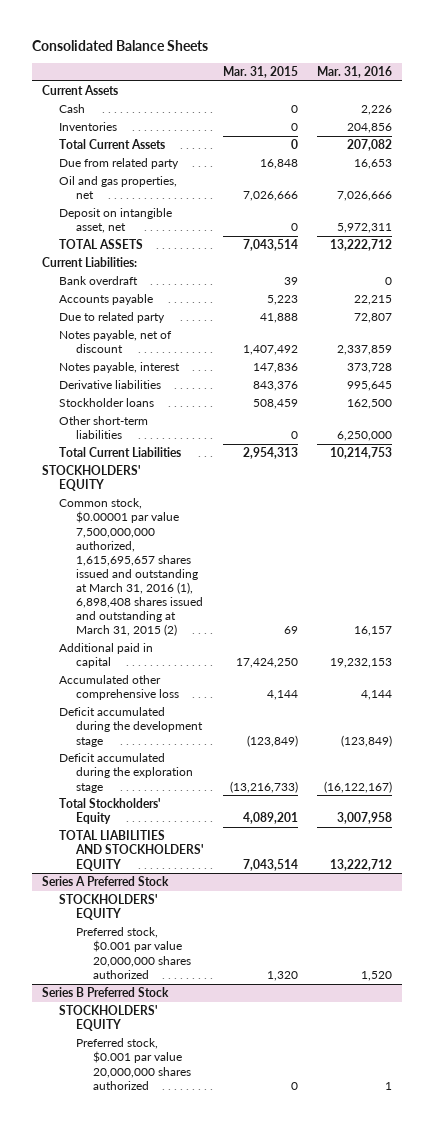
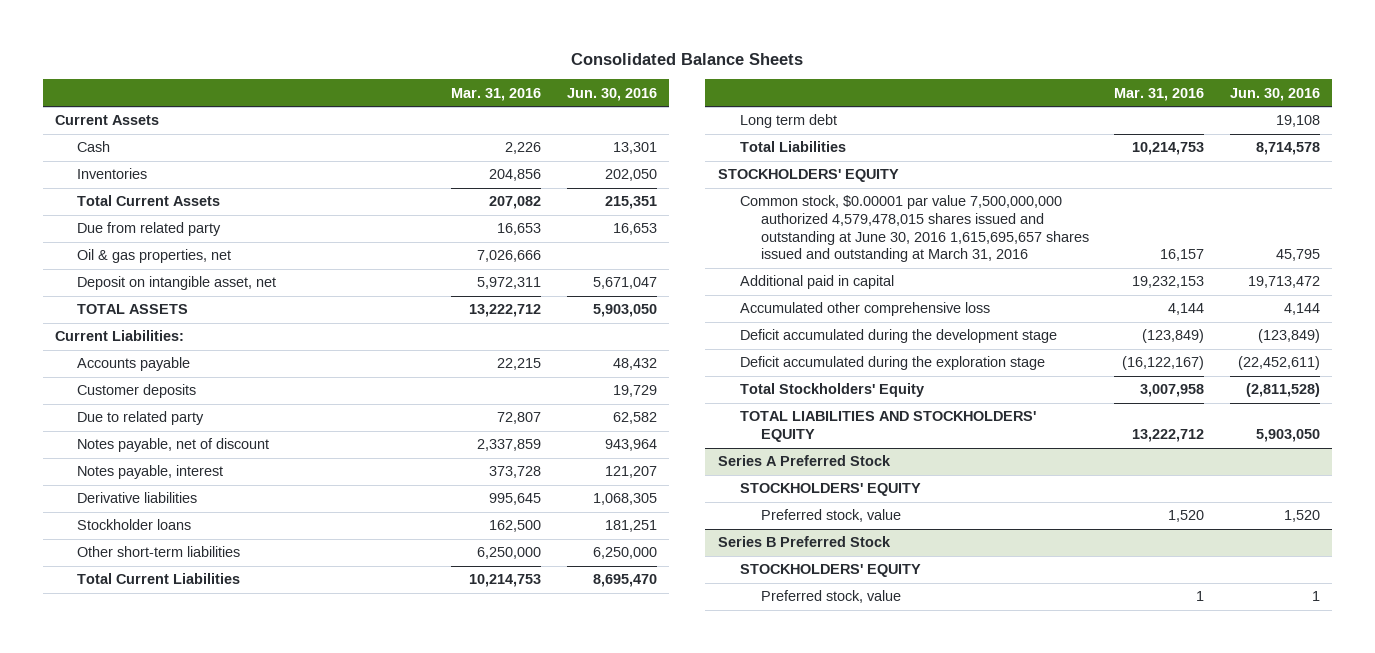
[223,66,299,79] Mar. 31, 2015 -> none
none -> [566,87,657,101] Jun. 30, 2016
[58,176,177,200] Oil and gas properties, net -> [76,249,231,264] Oil & gas properties, net
[58,276,138,286] Bank overdraft -> none
none -> [76,384,196,399] Customer deposits
none -> [739,114,837,129] Long term debt
none -> [739,141,846,153] Total Liabilities
[58,498,203,637] Common stock, $0.00001 par value 7,500,000,000 authorized, 1,615,695,657 shares issued and outstanding at March 31, 2016 (1), 6,898,408 shares issued and outstanding at March 31, 2015 (2) -> [739,195,1089,263] Common stock, $0.00001 par value 7,500,000,000 authorized 4,579,478,015 shares issued and outstanding at June 30, 2016 1,615,695,657 shares issued and outstanding at March 31, 2016
[75,927,191,979] Preferred stock, $0.001 par value 20,000,000 shares authorized -> [760,509,901,523] Preferred stock, value
[75,1038,191,1090] Preferred stock, $0.001 par value 20,000,000 shares authorized -> [760,590,901,604] Preferred stock, value

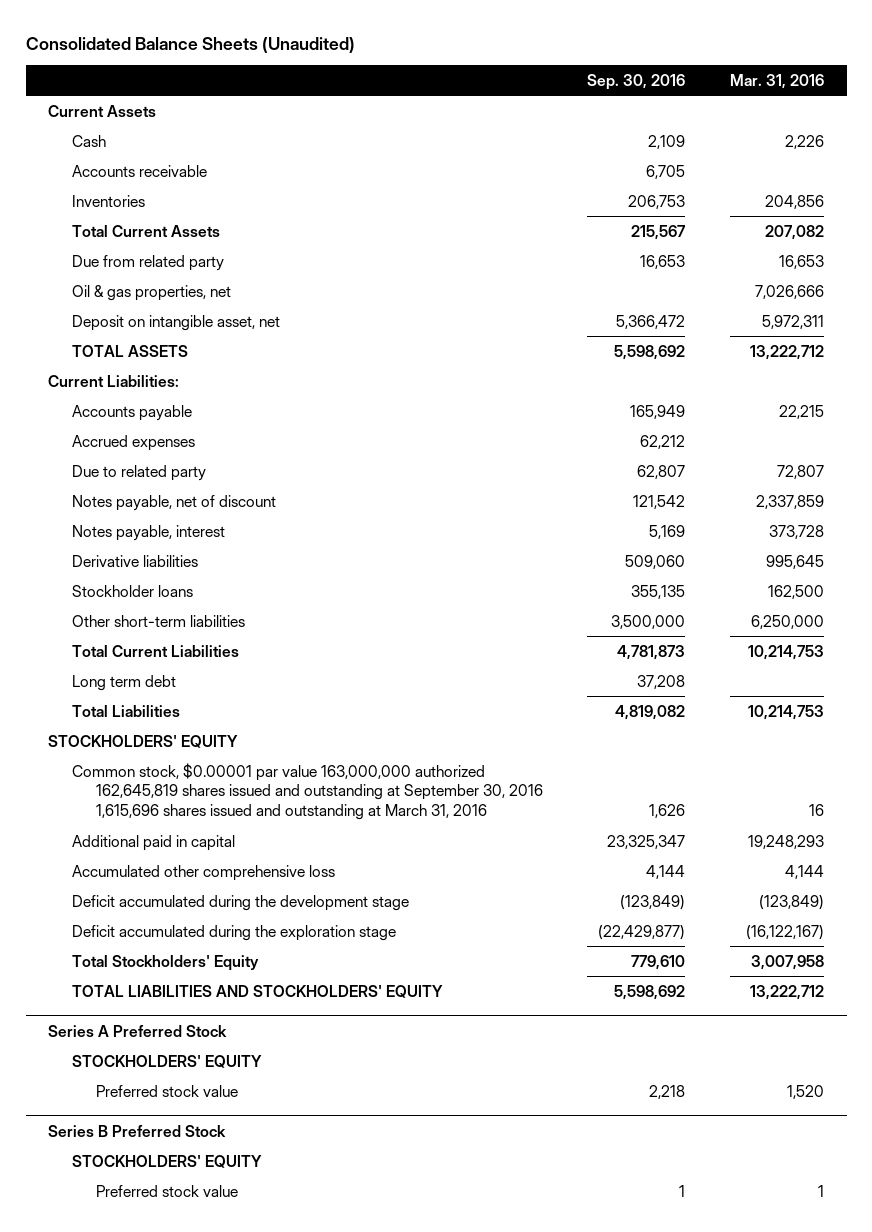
[571,52,804,65] Consolidated Balance Sheets -> [25,36,355,53] Consolidated Balance Sheets (Unaudited)
[566,87,657,101] Jun. 30, 2016 -> none
none -> [587,73,686,90] Sep. 30, 2016
none -> [71,164,207,177] Accounts receivable
[76,384,196,399] Customer deposits -> none
none -> [71,434,195,451] Accrued expenses
[739,195,1089,263] Common stock, $0.00001 par value 7,500,000,000 authorized 4,579,478,015 shares issued and outstanding at June 30, 2016 1,615,695,657 shares issued and outstanding at March 31, 2016 -> [71,762,543,821] Common stock, $0.00001 par value 163,000,000 authorized 162,645,819 shares issued and outstanding at September 30, 2016 1,615,696 shares issued and outstanding at March 31, 2016
[1160,249,1205,262] 16,157 -> [809,804,825,817] 16
[1132,276,1205,289] 19,232,153 -> [748,834,825,849] 19,248,293
[760,509,901,523] Preferred stock, value -> [95,1084,238,1097] Preferred stock value
[760,590,901,604] Preferred stock, value -> [95,1184,238,1197] Preferred stock value

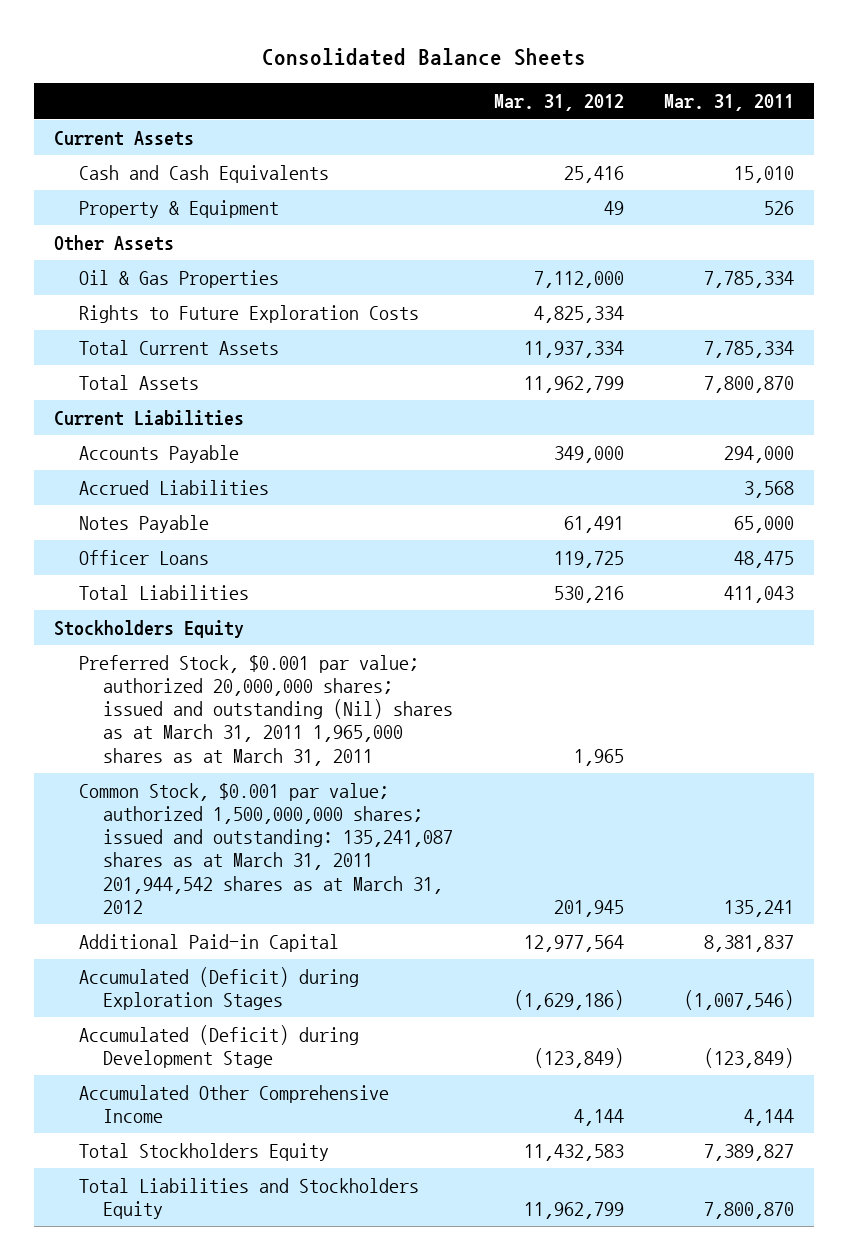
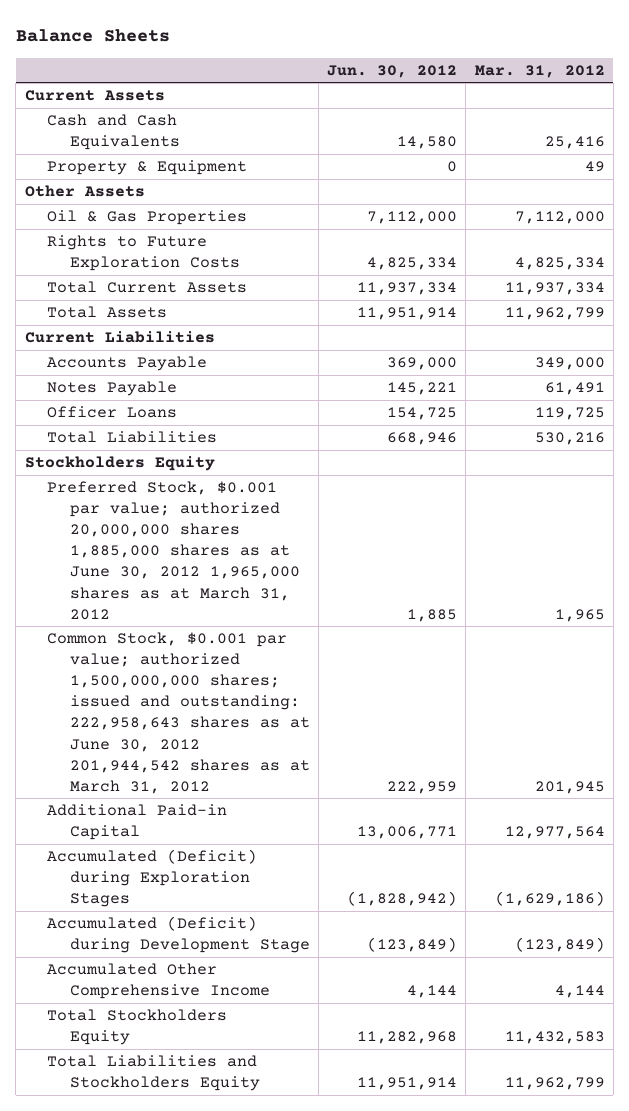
[262,47,587,66] Consolidated Balance Sheets -> [15,29,170,43] Balance Sheets
[664,94,795,112] Mar. 31, 2011 -> none
none -> [327,64,458,78] Jun. 30, 2012
[78,479,269,495] Accrued Liabilities -> none
[78,654,454,766] Preferred Stock, $0.001 par value; authorized 20,000,000 shares; issued and outstanding (Nil) shares as at March 31, 2011 1,965,000 shares as at March 31, 2011 -> [47,481,301,620] Preferred Stock, $0.001 par value; authorized 20,000,000 shares 1,885,000 shares as at June 30, 2012 1,965,000 shares as at March 31, 2012
[78,782,454,914] Common Stock, $0.001 par value; authorized 1,500,000,000 shares; issued and outstanding: 135,241,087 shares as at March 31, 2011 201,944,542 shares as at March 31, 2012 -> [47,632,311,794] Common Stock, $0.001 par value; authorized 1,500,000,000 shares; issued and outstanding: 222,958,643 shares as at June 30, 2012 201,944,542 shares as at March 31, 2012

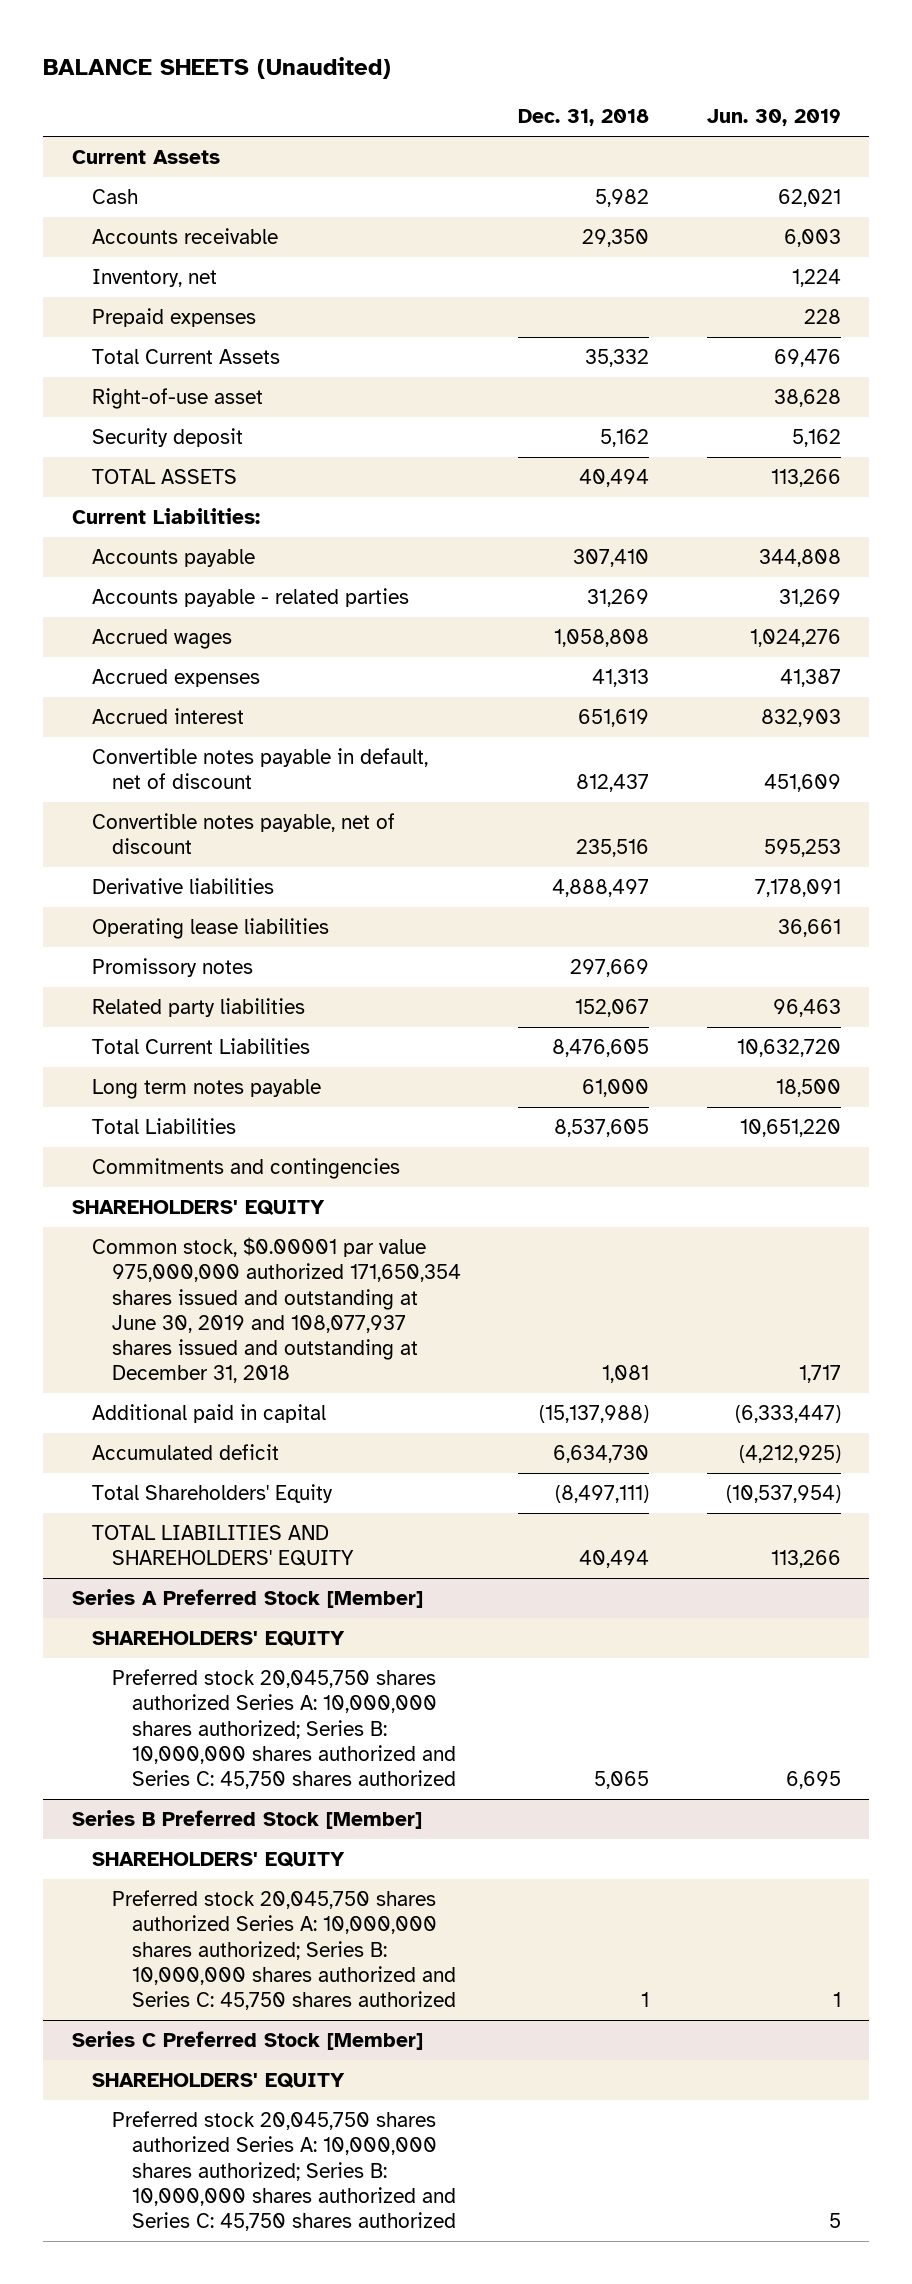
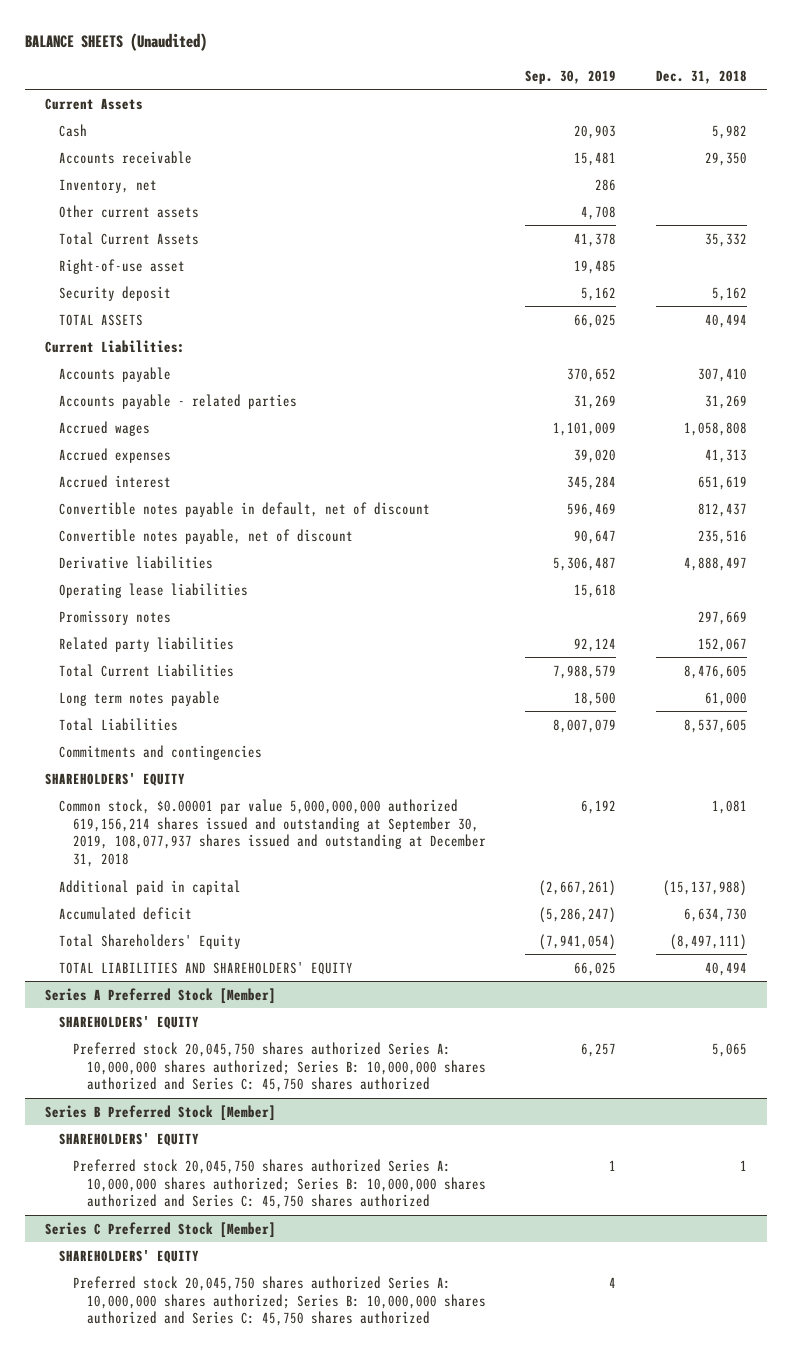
[706,109,841,127] Jun. 30, 2019 -> none
none -> [525,69,617,84] Sep. 30, 2019
[91,307,256,327] Prepaid expenses -> none
none -> [58,204,199,218] Other current assets
[91,1236,461,1384] Common stock, $0.00001 par value 975,000,000 authorized 171,650,354 shares issued and outstanding at June 30, 2019 and 108,077,937 shares issued and outstanding at December 31, 2018 -> [58,798,486,868] Common stock, $0.00001 par value 5,000,000,000 authorized 619,156,214 shares issued and outstanding at September 30, 2019, 108,077,937 shares issued and outstanding at December 31, 2018

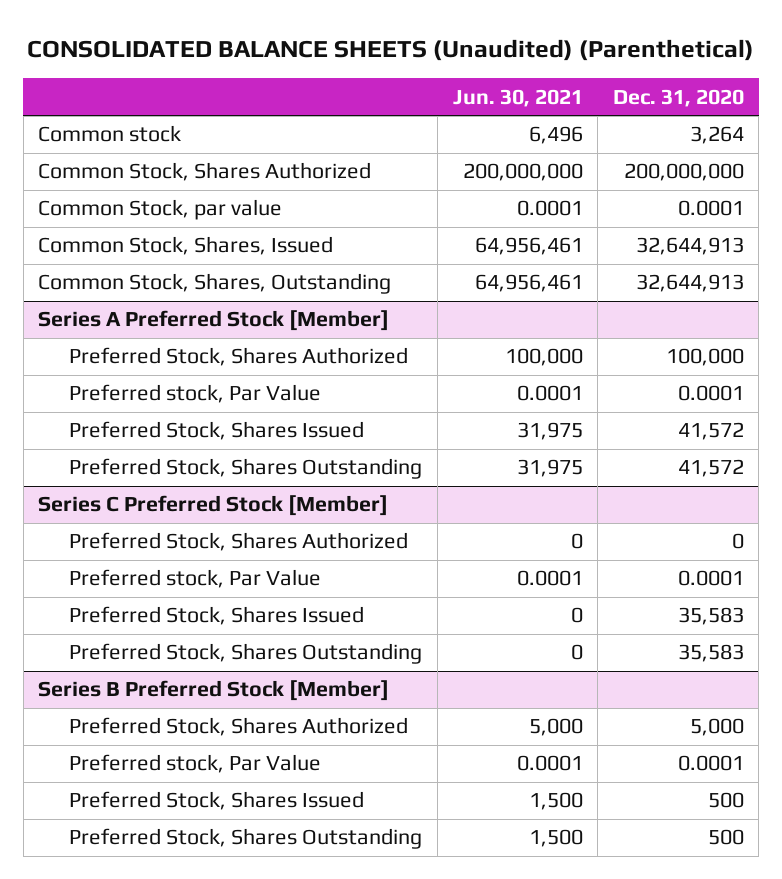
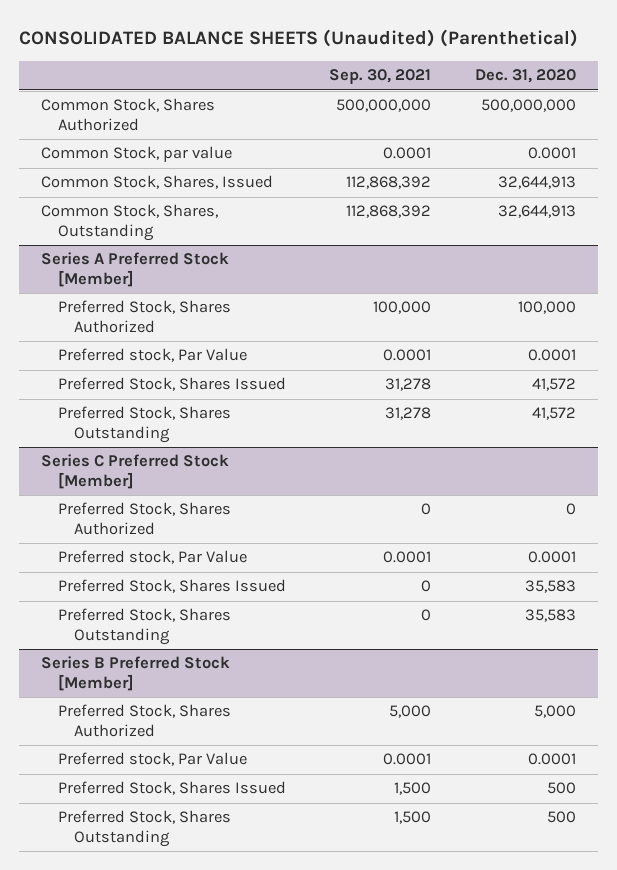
[452,88,583,107] Jun. 30, 2021 -> none
none -> [329,69,432,85] Sep. 30, 2021
[38,125,182,143] Common stock -> none
[623,163,744,182] 200,000,000 -> [481,99,577,113] 500,000,000

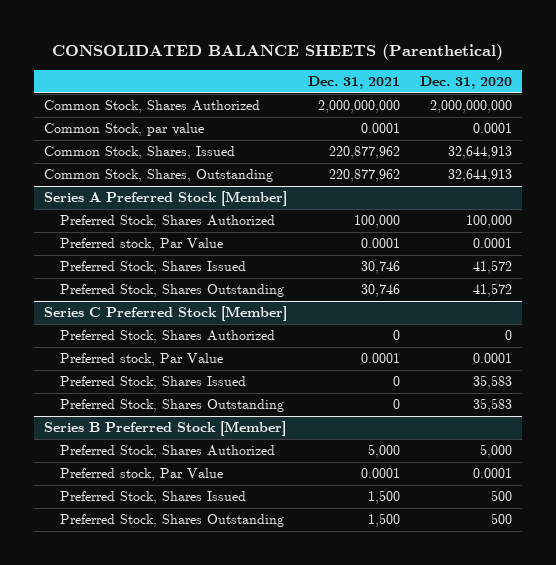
[18,29,578,48] CONSOLIDATED BALANCE SHEETS (Unaudited) (Parenthetical) -> [52,44,504,61] CONSOLIDATED BALANCE SHEETS (Parenthetical)
[329,69,432,85] Sep. 30, 2021 -> none
none -> [307,76,400,90] Dec. 31, 2021
[481,99,577,113] 500,000,000 -> [429,100,512,114] 2,000,000,000

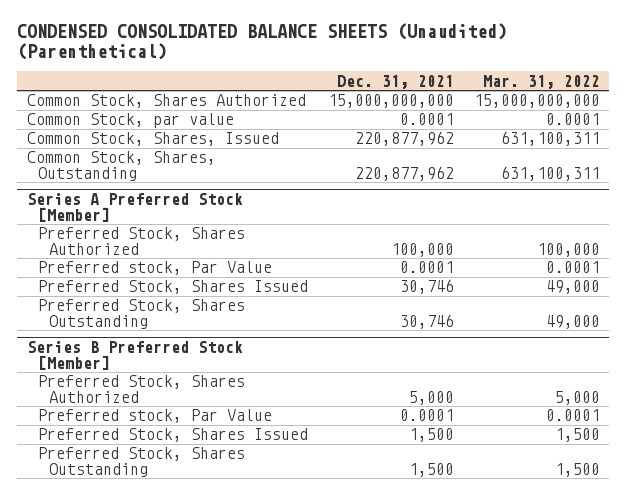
[52,44,504,61] CONSOLIDATED BALANCE SHEETS (Parenthetical) -> [17,22,508,61] CONDENSED CONSOLIDATED BALANCE SHEETS (Unaudited) (Parenthetical)
[419,76,512,90] Dec. 31, 2020 -> none
none -> [482,74,600,89] Mar. 31, 2022
[317,100,400,114] 2,000,000,000 -> [327,94,454,109] 15,000,000,000
[44,306,288,322] Series C Preferred Stock [Member] -> none
[59,330,275,344] Preferred Stock, Shares Authorized -> none
[59,353,223,367] Preferred stock, Par Value -> none
[59,376,246,390] Preferred Stock, Shares Issued -> none
[59,399,284,413] Preferred Stock, Shares Outstanding -> none

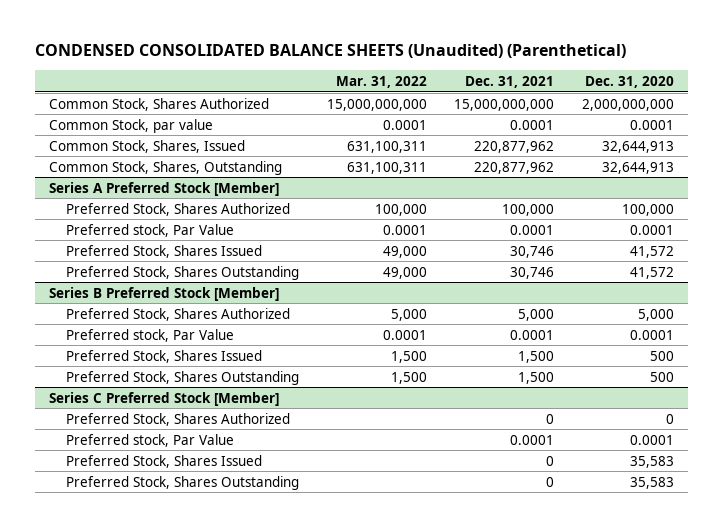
none -> [584,75,674,88] Dec. 31, 2020
none -> [48,391,279,406] Series C Preferred Stock [Member]
none -> [66,412,291,426] Preferred Stock, Shares Authorized
none -> [66,433,235,447] Preferred stock, Par Value
none -> [66,454,263,468] Preferred Stock, Shares Issued
none -> [66,475,300,490] Preferred Stock, Shares Outstanding

